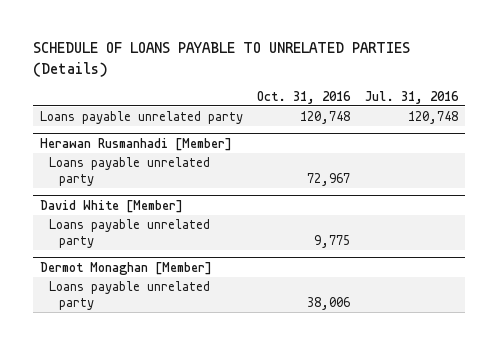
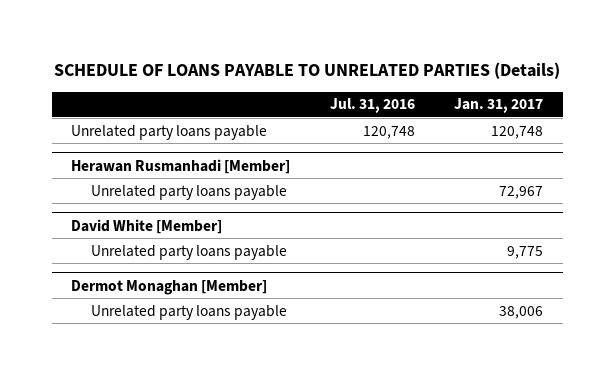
[257,90,352,104] Oct. 31, 2016 -> none
none -> [454,98,544,114] Jan. 31, 2017
[40,111,244,125] Loans payable unrelated party -> [71,124,268,140] Unrelated party loans payable
[49,157,211,186] Loans payable unrelated party -> [91,184,288,200] Unrelated party loans payable
[49,219,211,248] Loans payable unrelated party -> [91,244,288,260] Unrelated party loans payable
[49,281,211,310] Loans payable unrelated party -> [91,304,288,320] Unrelated party loans payable

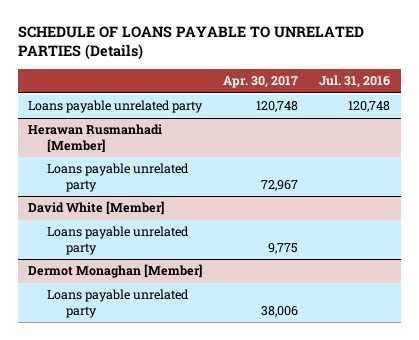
[454,98,544,114] Jan. 31, 2017 -> none
none -> [223,76,299,89] Apr. 30, 2017
[71,124,268,140] Unrelated party loans payable -> [28,100,204,114] Loans payable unrelated party
[91,184,288,200] Unrelated party loans payable -> [47,163,190,192] Loans payable unrelated party
[91,244,288,260] Unrelated party loans payable -> [47,226,190,255] Loans payable unrelated party
[91,304,288,320] Unrelated party loans payable -> [47,289,190,318] Loans payable unrelated party

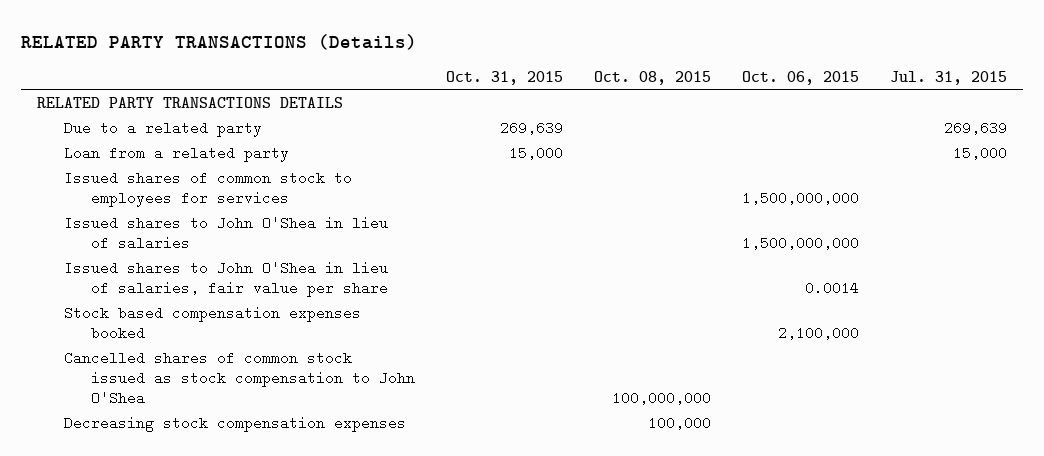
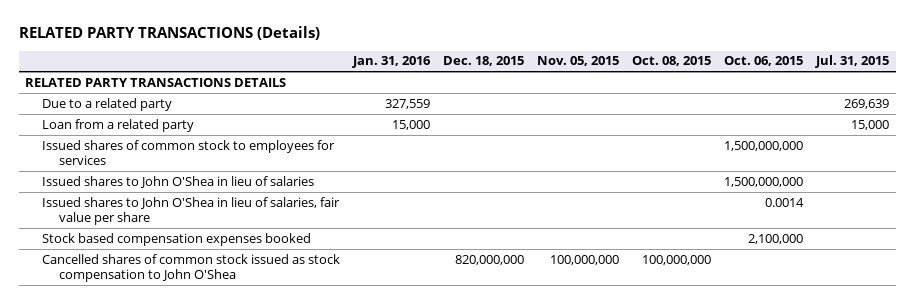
[446,71,564,86] Oct. 31, 2015 -> none
none -> [351,56,431,69] Jan. 31, 2016
none -> [442,56,524,67] Dec. 18, 2015
none -> [536,56,619,67] Nov. 05, 2015
[63,415,406,432] Decreasing stock compensation expenses -> none

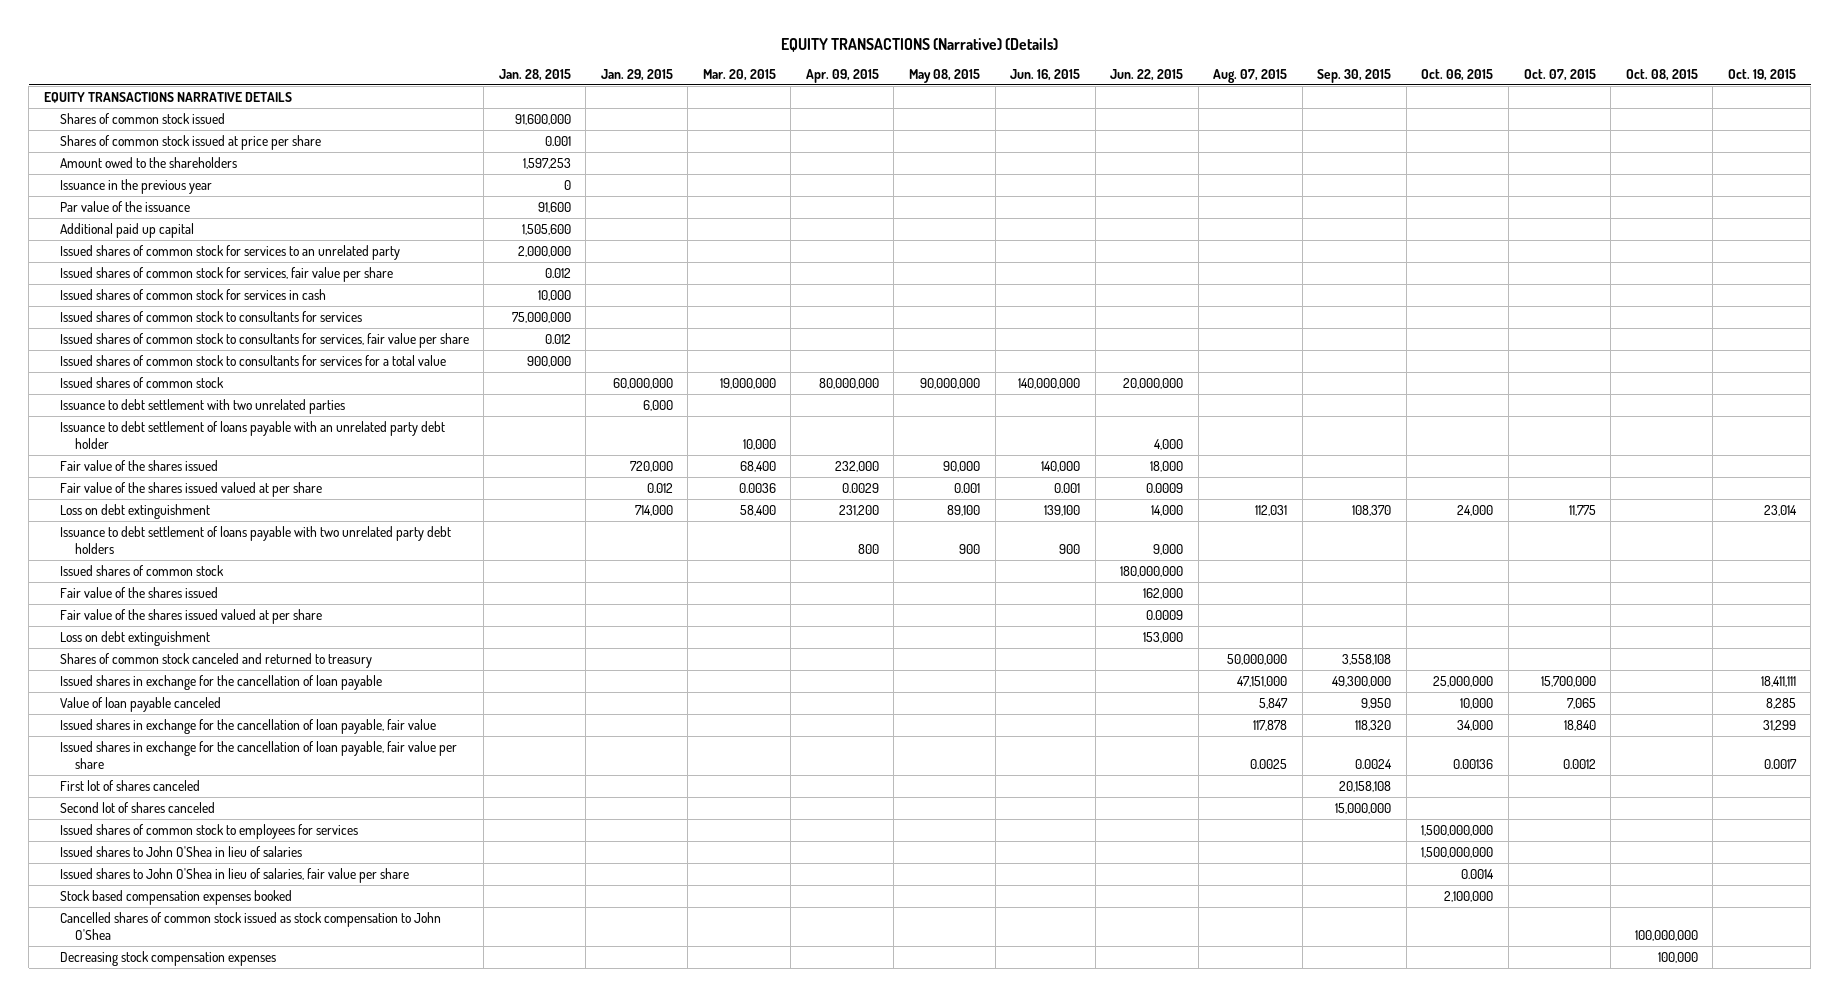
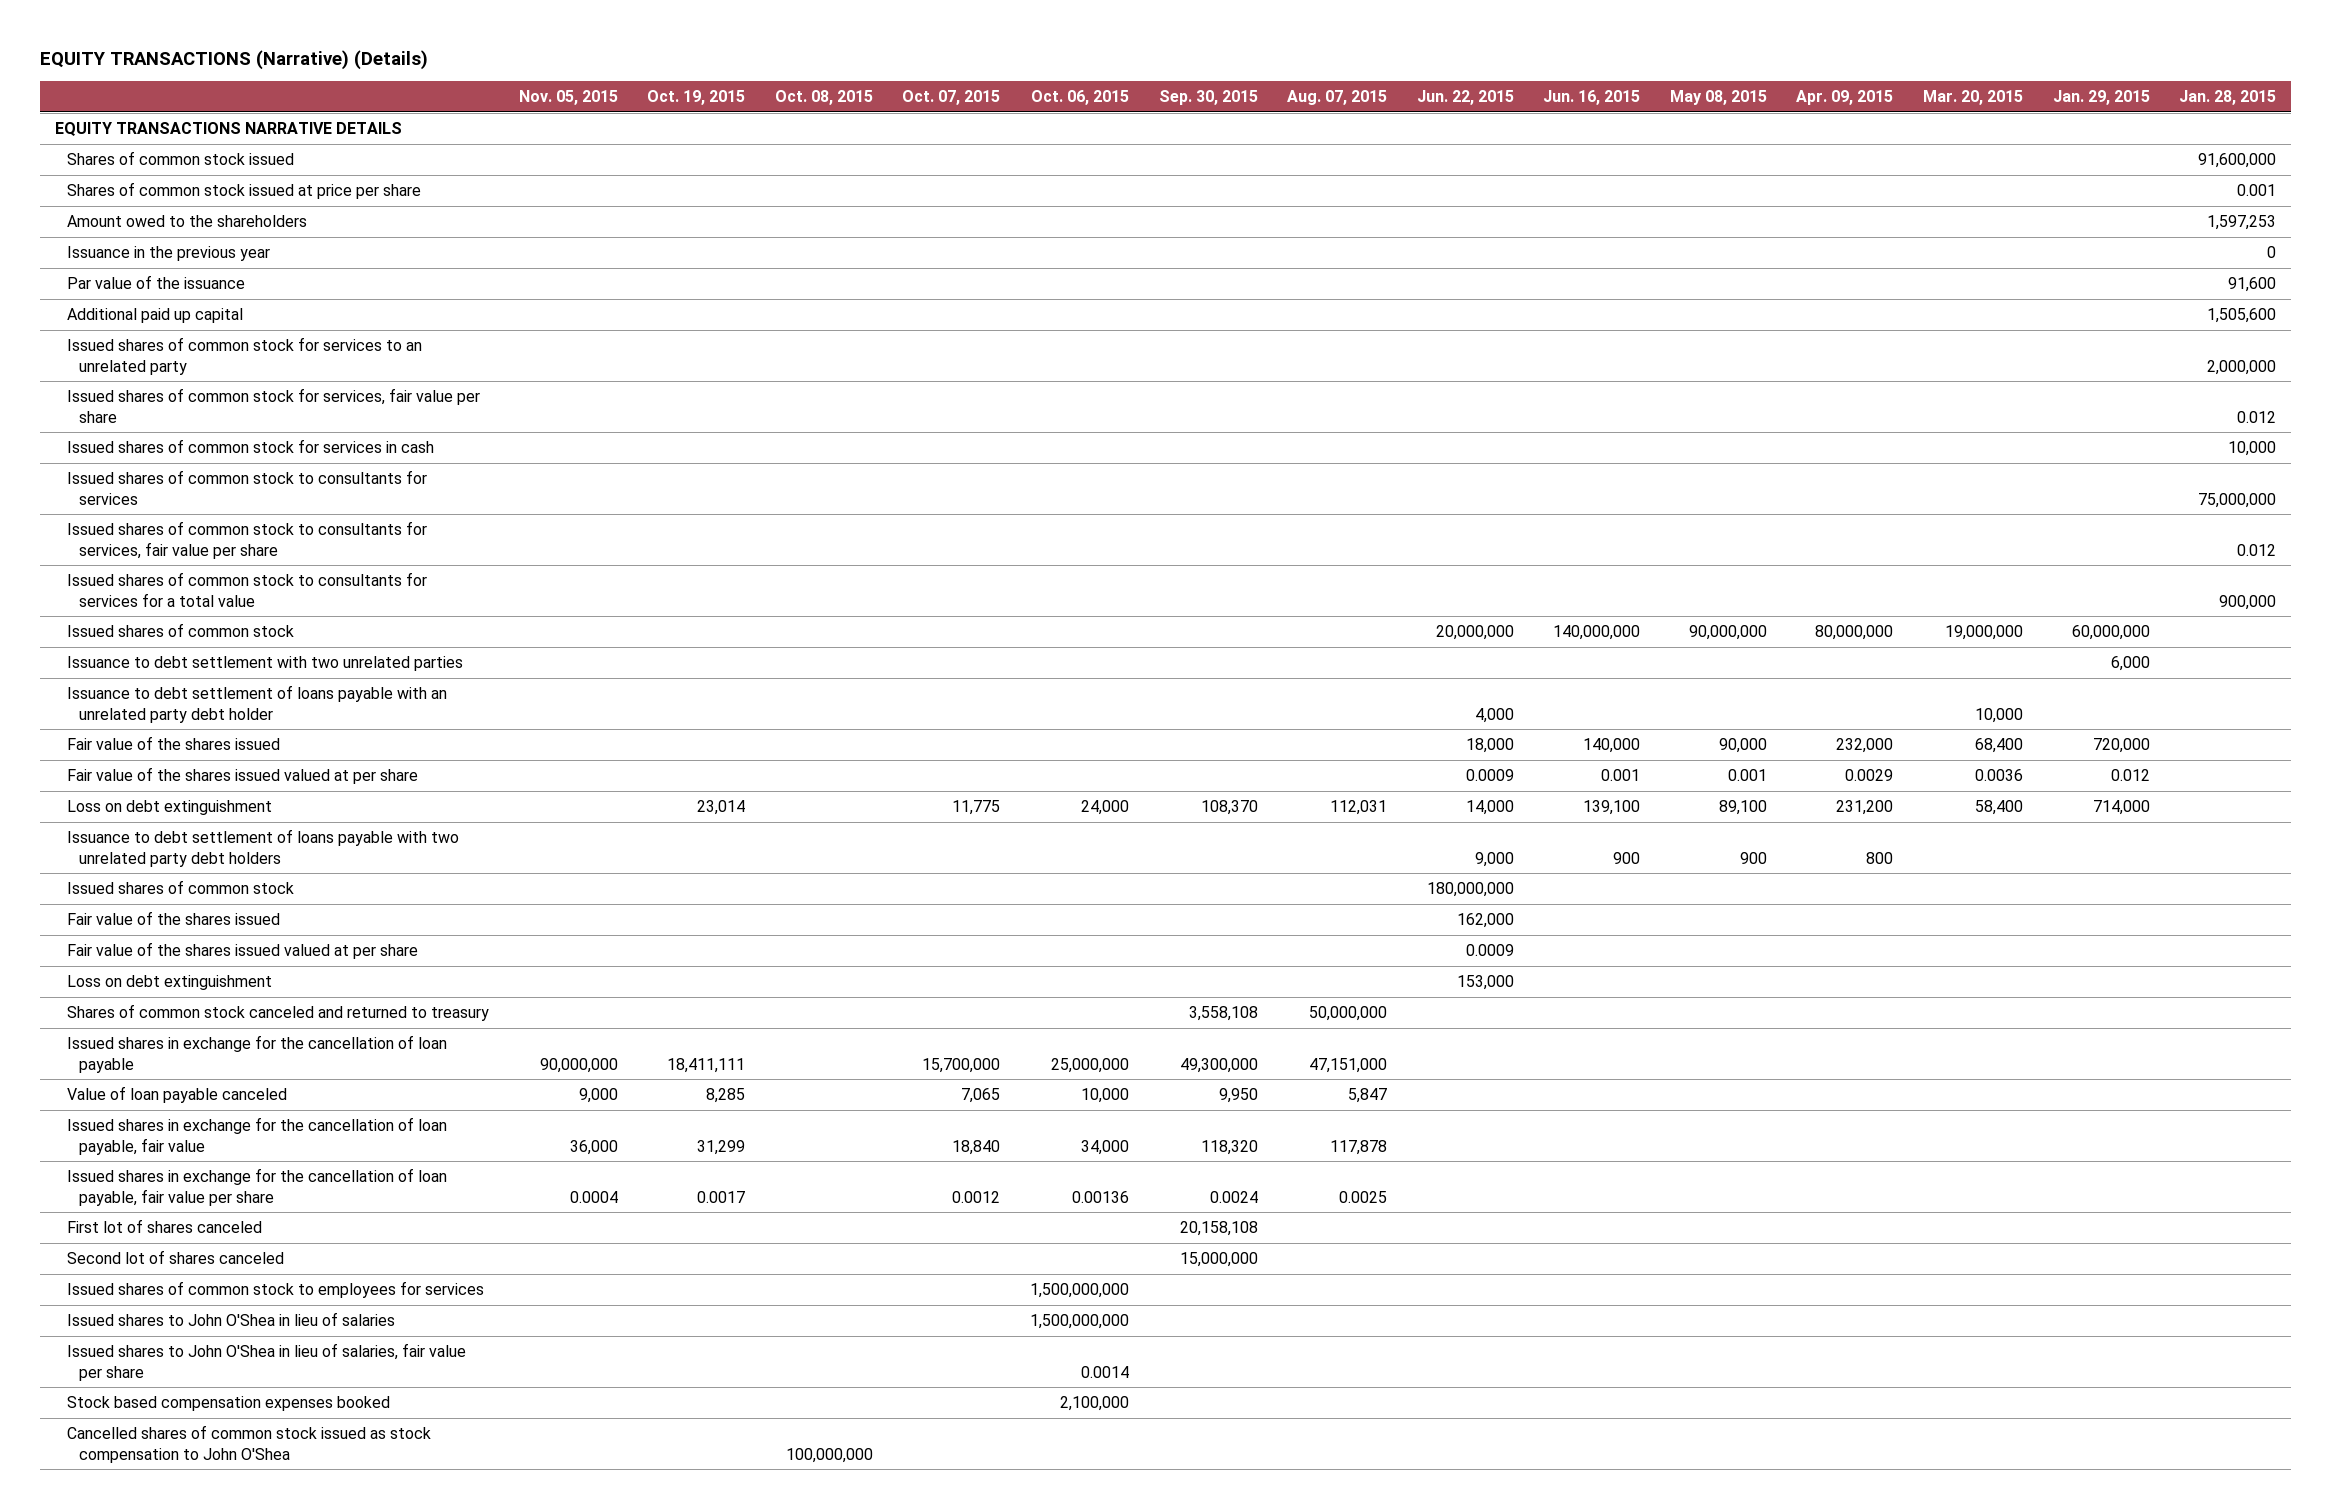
none -> [518,89,618,105] Nov. 05, 2015
[59,950,276,966] Decreasing stock compensation expenses -> none

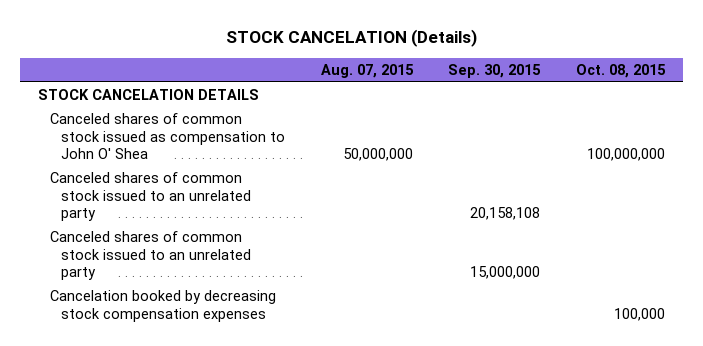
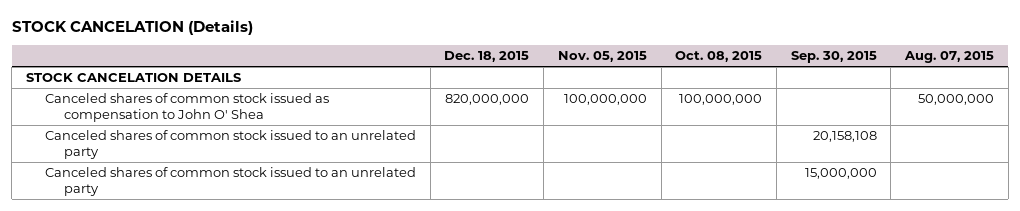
none -> [444,51,530,63] Dec. 18, 2015
none -> [557,51,647,63] Nov. 05, 2015
[49,290,276,322] Cancelation booked by decreasing stock compensation expenses -> none

